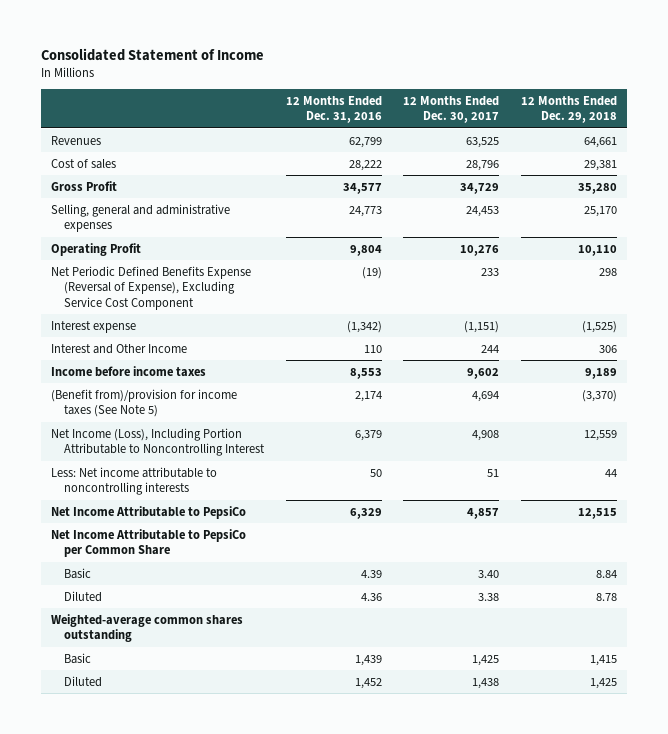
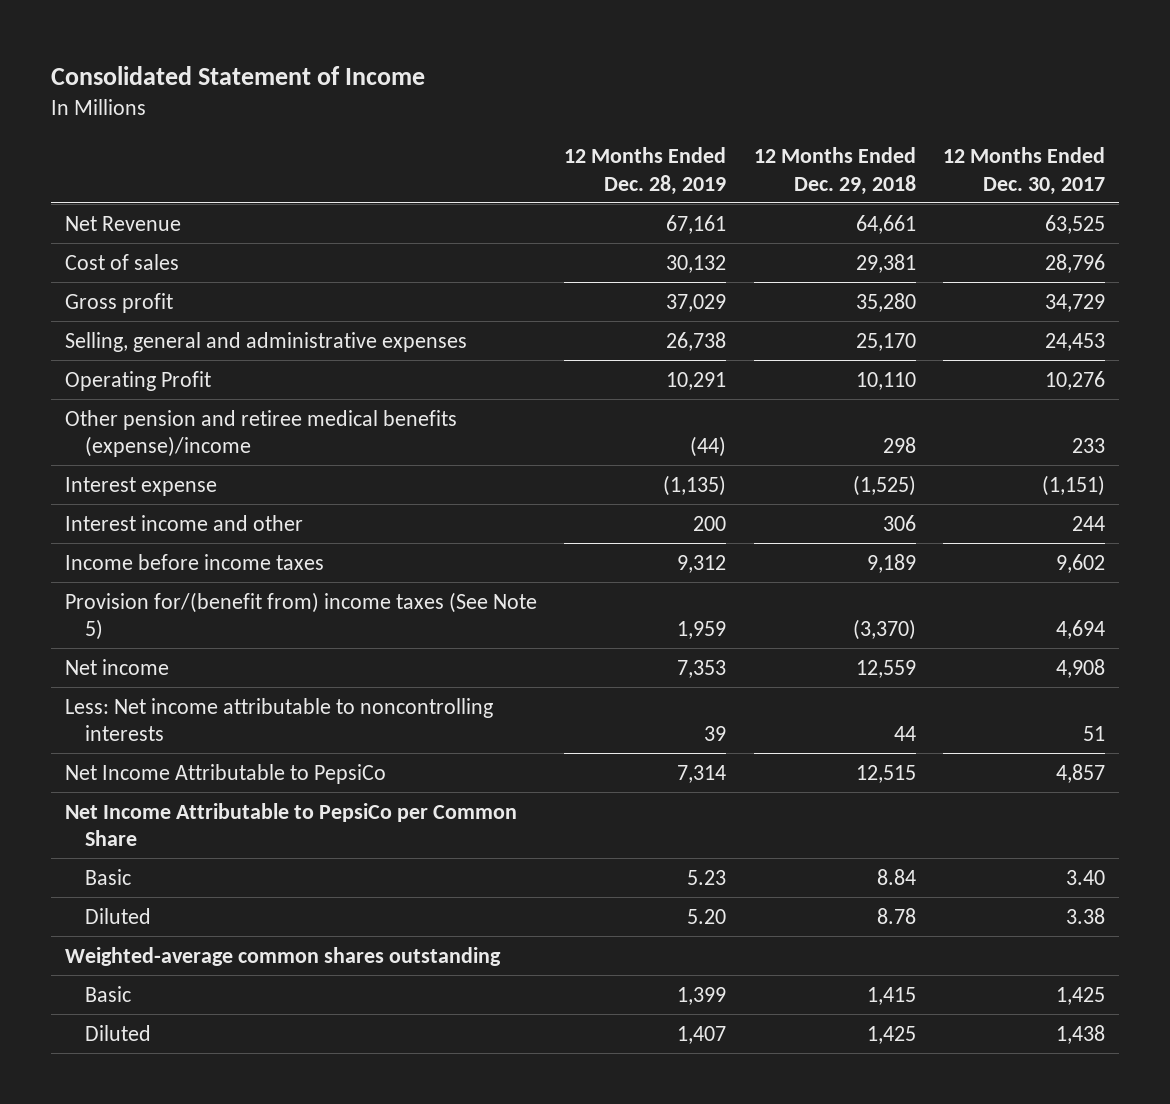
[285,95,382,124] 12 Months Ended Dec. 31, 2016 -> none
none -> [564,147,727,195] 12 Months Ended Dec. 28, 2019
[51,135,102,145] Revenues -> [64,215,181,231] Net Revenue
[51,180,118,191] Gross Profit -> [64,292,173,313] Gross profit
[51,265,252,310] Net Periodic Defined Benefits Expense (Reversal of Expense), Excluding Service Cost Component -> [64,409,457,457] Other pension and retiree medical benefits (expense)/income
[51,343,188,354] Interest and Other Income -> [64,514,303,531] Interest income and other
[51,388,238,418] (Benefit from)/provision for income taxes (See Note 5) -> [64,591,537,640] Provision for/(benefit from) income taxes (See Note 5)
[51,427,265,457] Net Income (Loss), Including Portion Attributable to Noncontrolling Interest -> [64,658,169,675] Net income

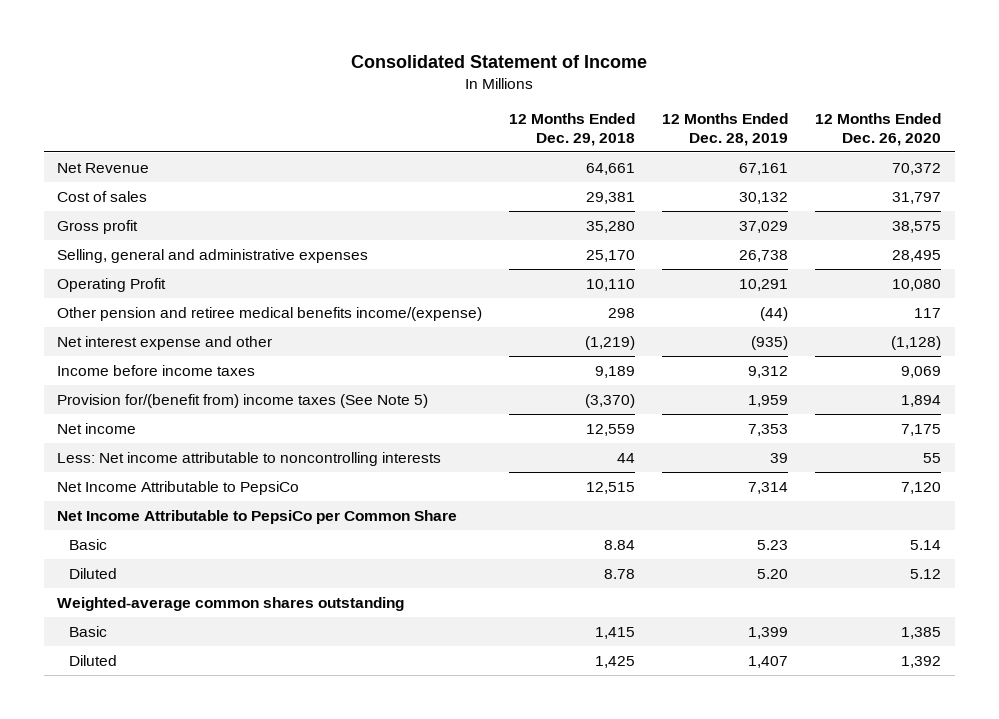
[943,147,1106,195] 12 Months Ended Dec. 30, 2017 -> none
none -> [815,112,942,146] 12 Months Ended Dec. 26, 2020
[64,514,303,531] Interest income and other -> none
[64,409,457,457] Other pension and retiree medical benefits (expense)/income -> [57,306,483,321] Other pension and retiree medical benefits income/(expense)
[64,476,217,496] Interest expense -> [57,335,273,350] Net interest expense and other
[663,474,727,496] (1,135) -> [751,335,789,350] (935)
[852,474,916,496] (1,525) -> [585,335,636,350] (1,219)

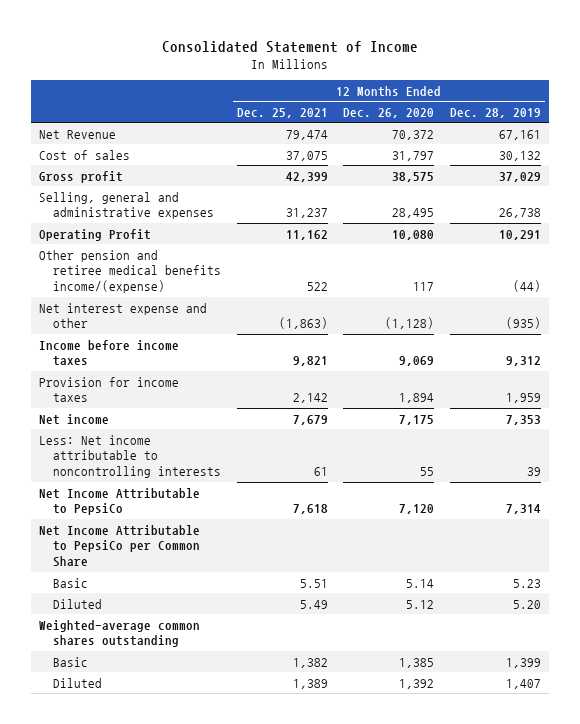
[509,112,636,146] 12 Months Ended Dec. 29, 2018 -> none
none -> [236,107,328,118] Dec. 25, 2021
[57,393,429,408] Provision for/(benefit from) income taxes (See Note 5) -> [38,376,179,403] Provision for income taxes

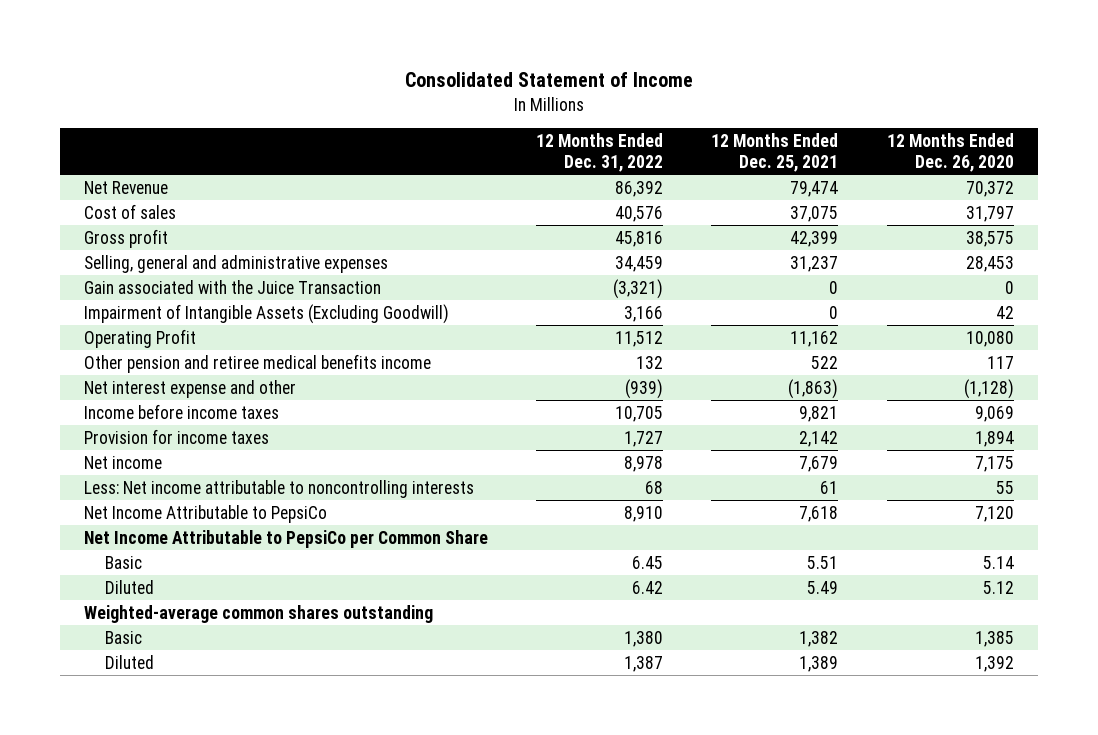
[450,107,542,118] Dec. 28, 2019 -> none
none -> [536,133,664,172] 12 Months Ended Dec. 31, 2022
[392,208,435,219] 28,495 -> [965,255,1014,272] 28,453
none -> [84,279,382,294] Gain associated with the Juice Transaction
none -> [84,303,450,324] Impairment of Intangible Assets (Excluding Goodwill)
[38,249,222,294] Other pension and retiree medical benefits income/(expense) -> [84,353,432,373] Other pension and retiree medical benefits income

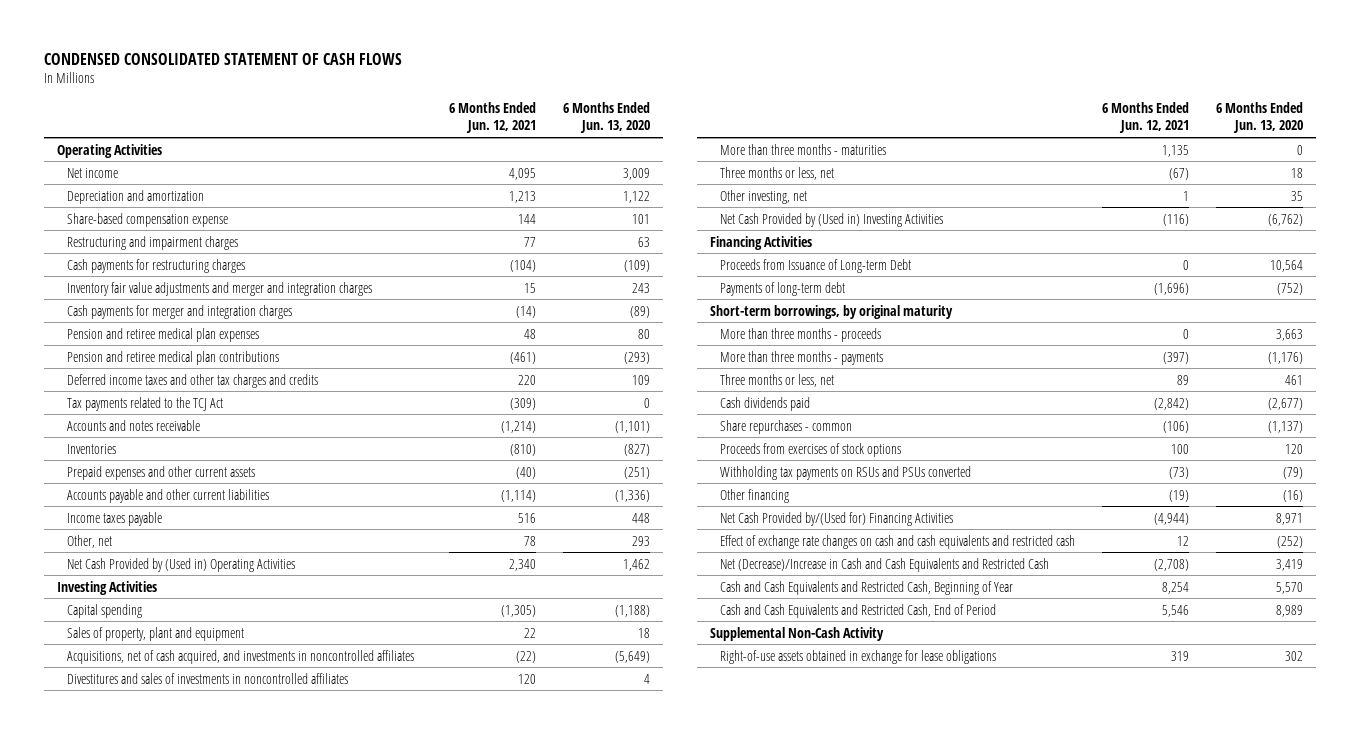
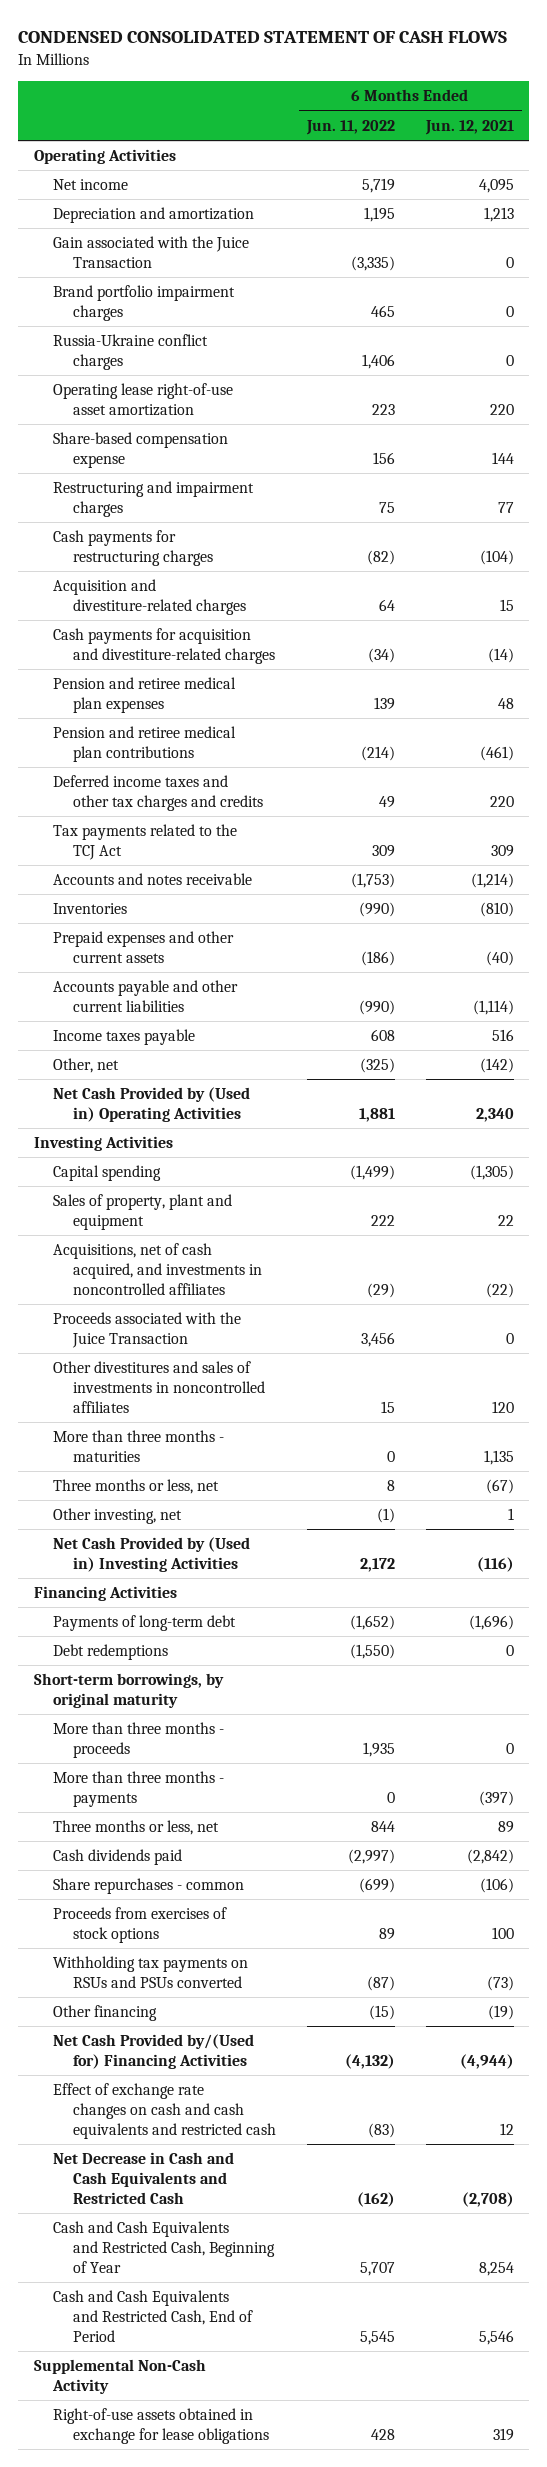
[562,102,650,134] 6 Months Ended Jun. 13, 2020 -> none
none -> [305,119,395,135] Jun. 11, 2022
none -> [53,236,250,269] Gain associated with the Juice Transaction
none -> [53,285,236,322] Brand portfolio impairment charges
none -> [53,334,209,371] Russia-Ukraine conflict charges
none -> [53,383,234,417] Operating lease right-of-use asset amortization
[67,281,373,296] Inventory fair value adjustments and merger and integration charges -> [53,579,246,616] Acquisition and divestiture-related charges
[67,304,293,319] Cash payments for merger and integration charges -> [53,628,275,665] Cash payments for acquisition and divestiture-related charges
[509,397,536,410] (309) -> [490,845,514,858] 309
[523,535,536,546] 78 -> [479,1058,514,1074] (142)
none -> [53,1312,242,1349] Proceeds associated with the Juice Transaction
[67,672,349,684] Divestitures and sales of investments in noncontrolled affiliates -> [53,1361,265,1413] Other divestitures and sales of investments in noncontrolled affiliates
[720,258,912,273] Proceeds from Issuance of Long-term Debt -> none
none -> [53,1644,169,1661] Debt redemptions
[720,557,1050,572] Net (Decrease)/Increase in Cash and Cash Equivalents and Restricted Cash -> [53,2152,235,2204] Net Decrease in Cash and Cash Equivalents and Restricted Cash

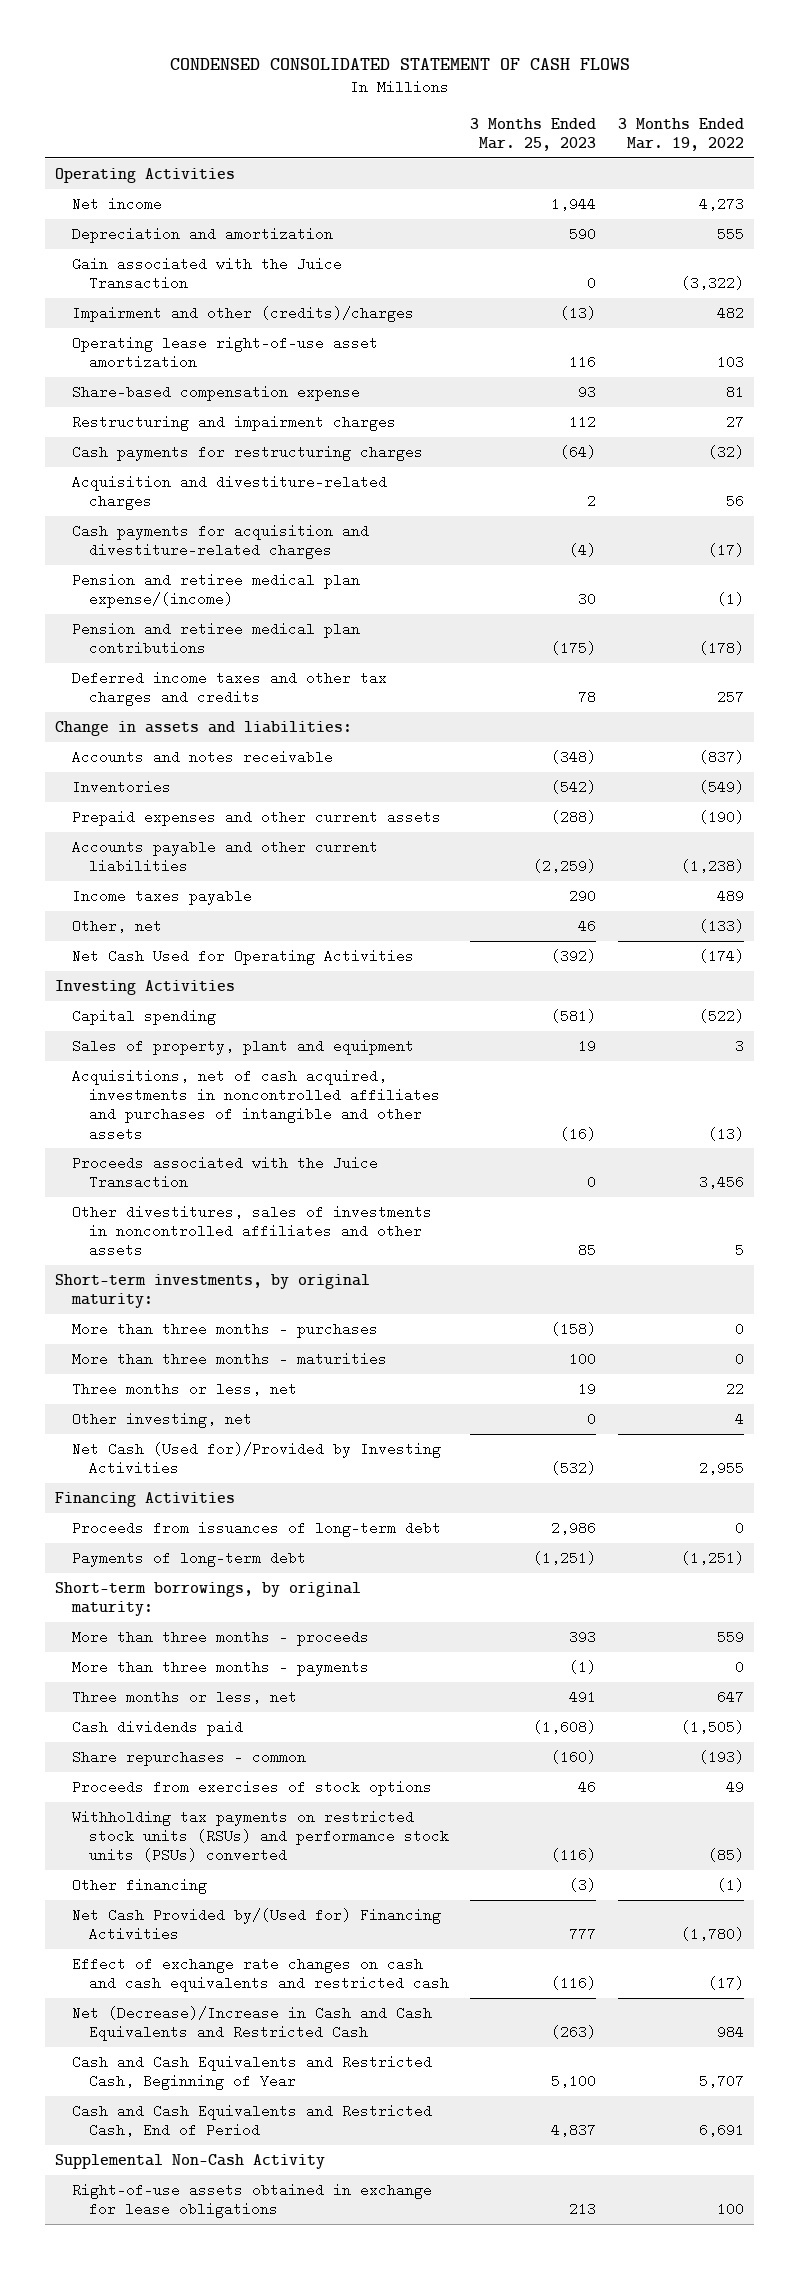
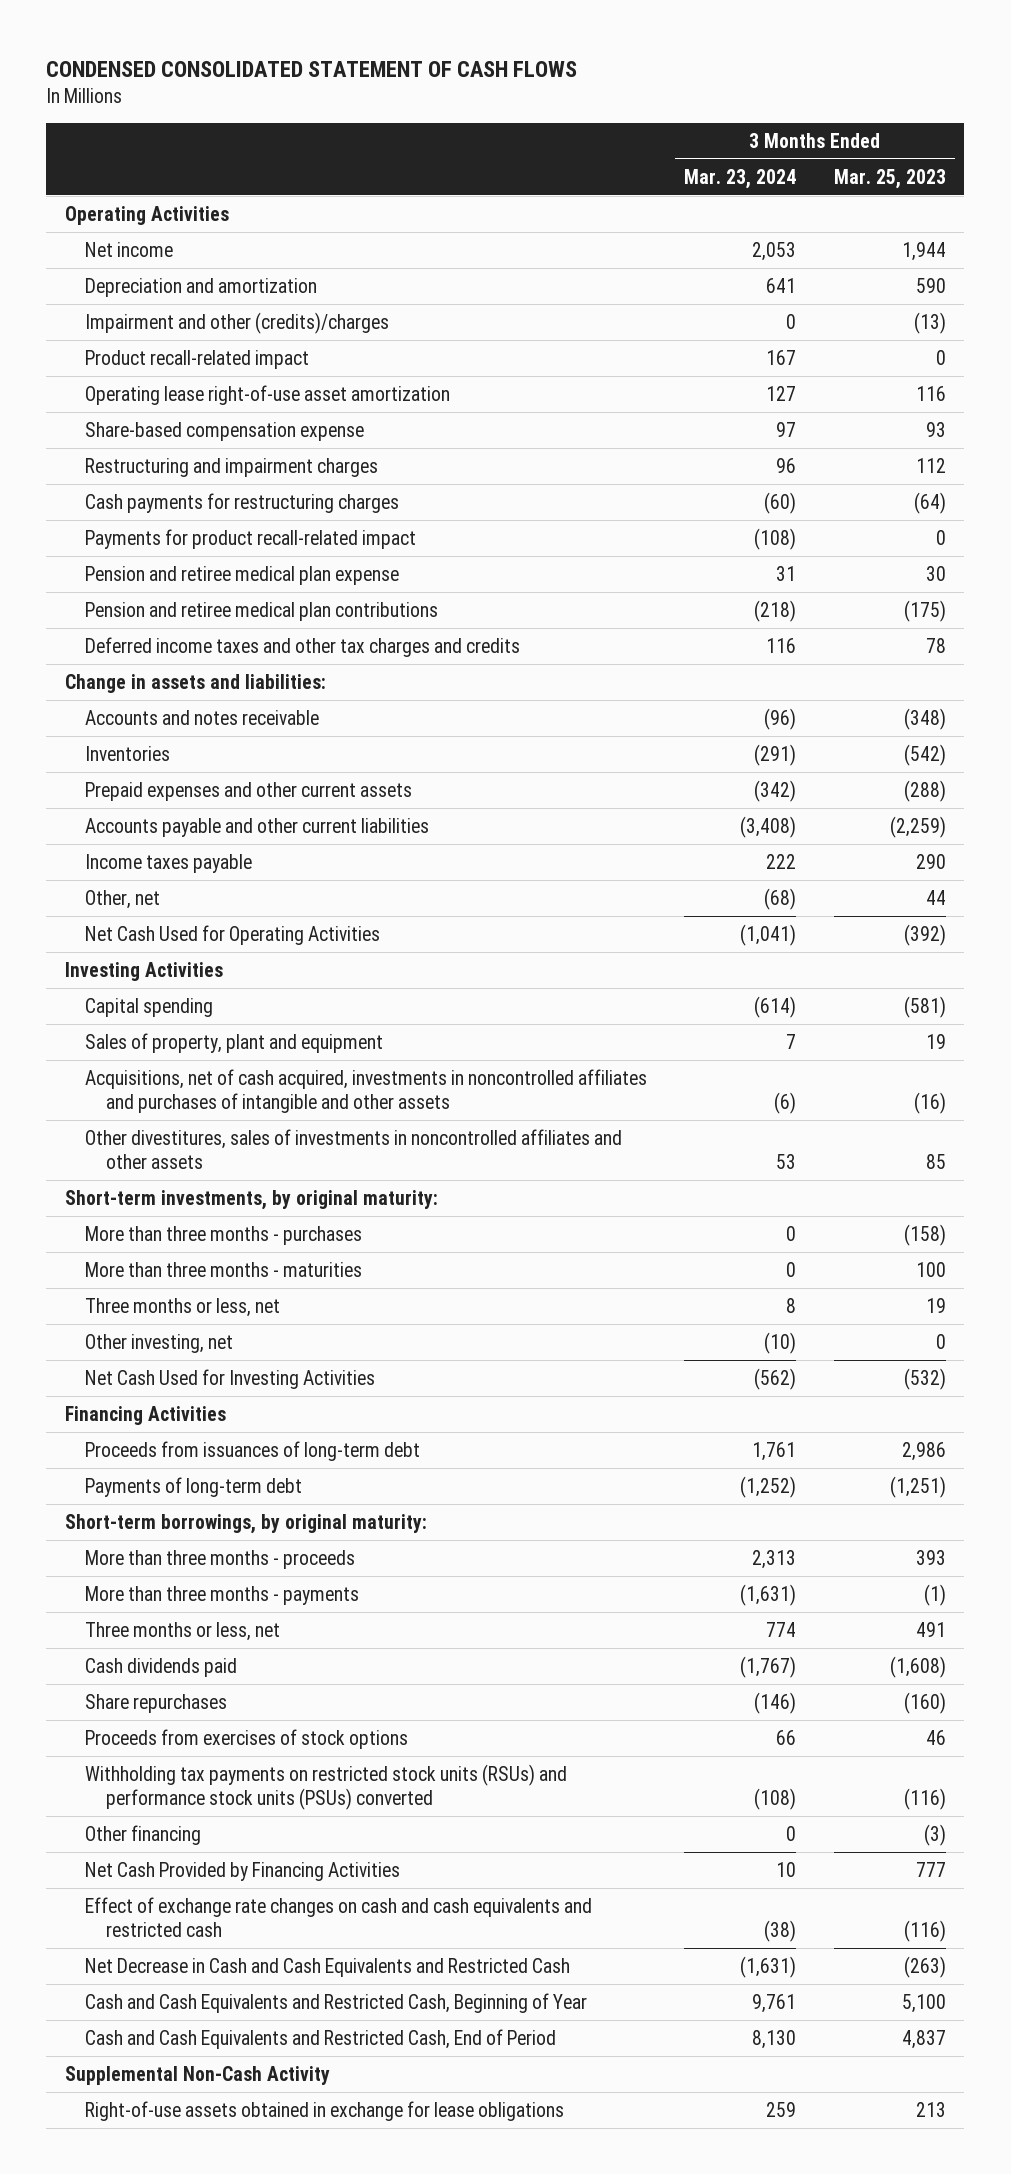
[617,117,744,151] 3 Months Ended Mar. 19, 2022 -> none
none -> [684,168,797,189] Mar. 23, 2024
[72,256,343,291] Gain associated with the Juice Transaction -> none
none -> [85,349,310,369] Product recall-related impact
[72,474,388,511] Acquisition and divestiture-related charges -> none
[72,523,370,560] Cash payments for acquisition and divestiture-related charges -> none
none -> [85,528,417,549] Payments for product recall-related impact
[72,572,361,609] Pension and retiree medical plan expense/(income) -> [85,565,400,585] Pension and retiree medical plan expense
[578,918,597,933] 46 -> [925,889,946,905] 44
[72,1155,379,1190] Proceeds associated with the Juice Transaction -> none
[72,1441,442,1476] Net Cash (Used for)/Provided by Investing Activities -> [85,1368,376,1389] Net Cash Used for Investing Activities
[72,1749,307,1766] Share repurchases - common -> [85,1693,228,1713] Share repurchases
[72,1907,442,1942] Net Cash Provided by/(Used for) Financing Activities -> [85,1861,401,1881] Net Cash Provided by Financing Activities
[72,2005,433,2042] Net (Decrease)/Increase in Cash and Cash Equivalents and Restricted Cash -> [85,1957,571,1977] Net Decrease in Cash and Cash Equivalents and Restricted Cash

